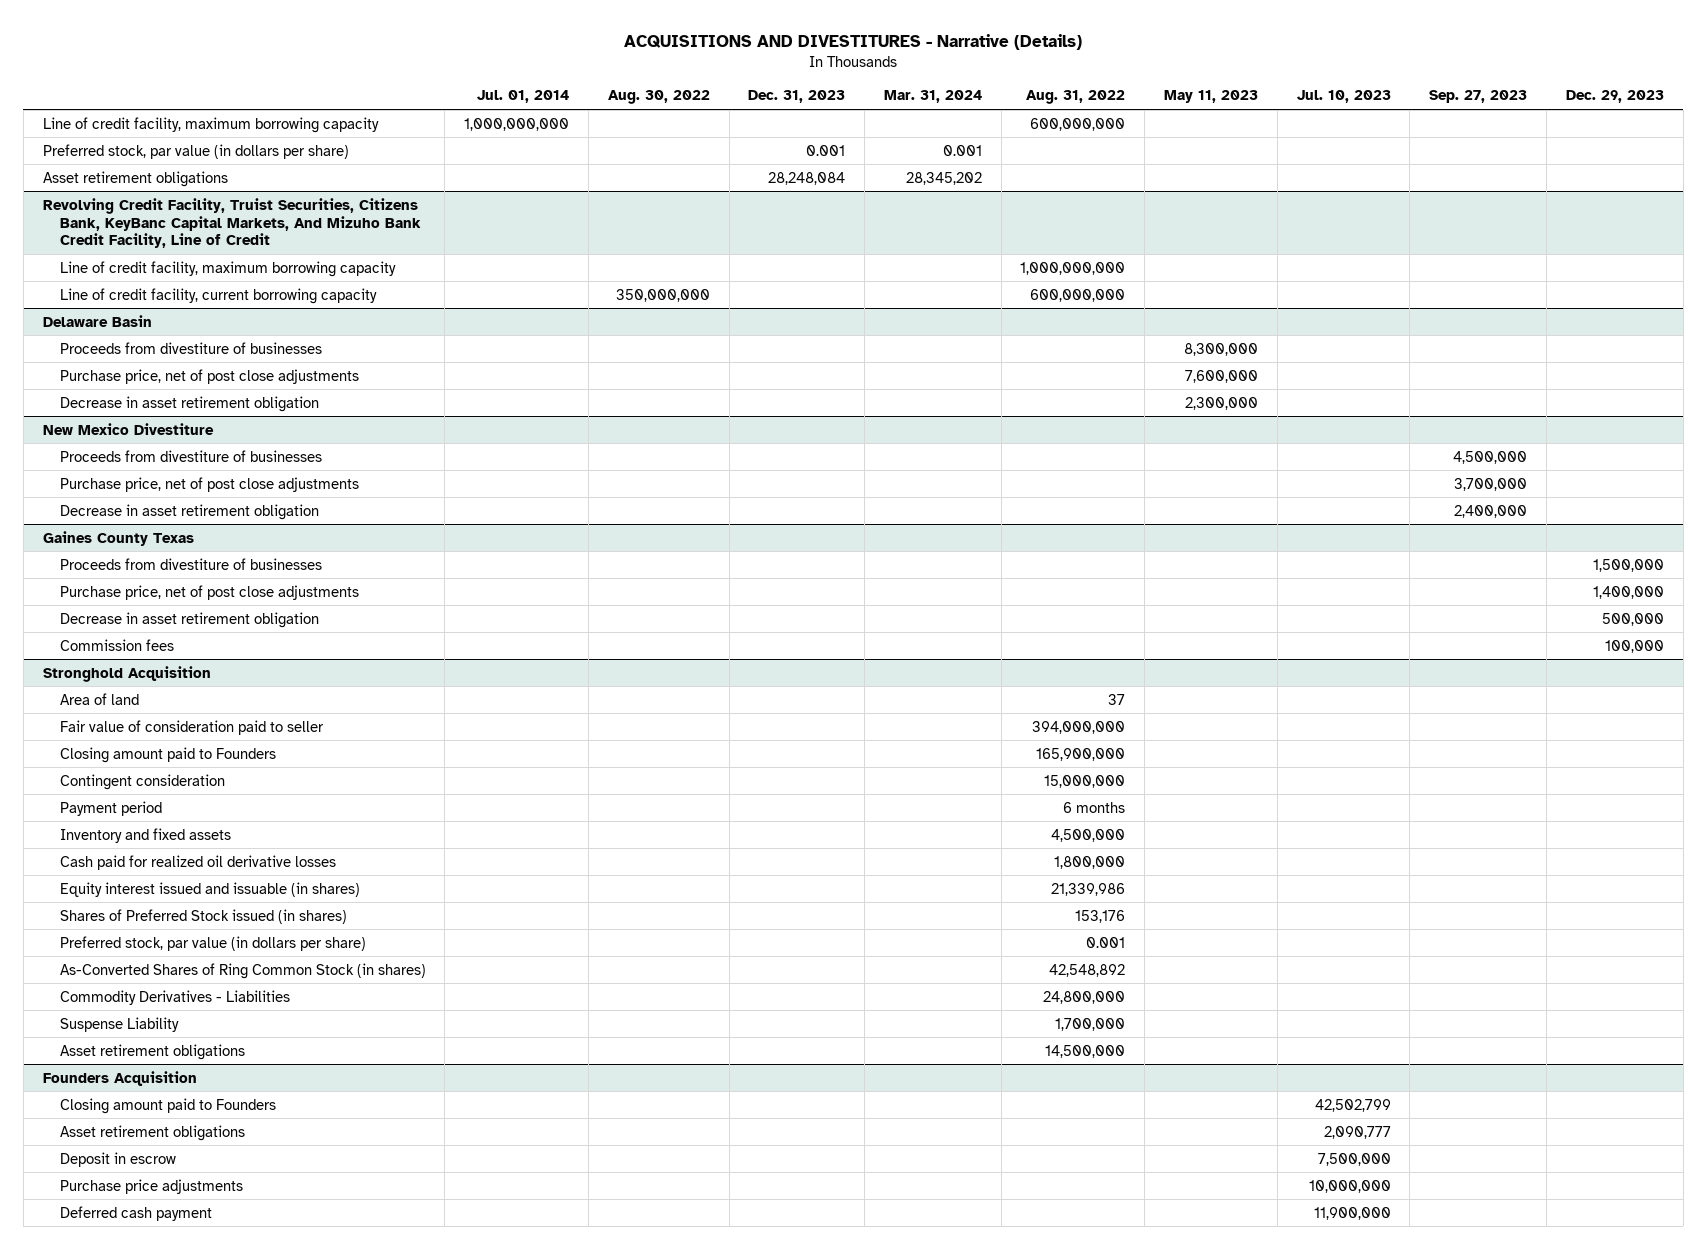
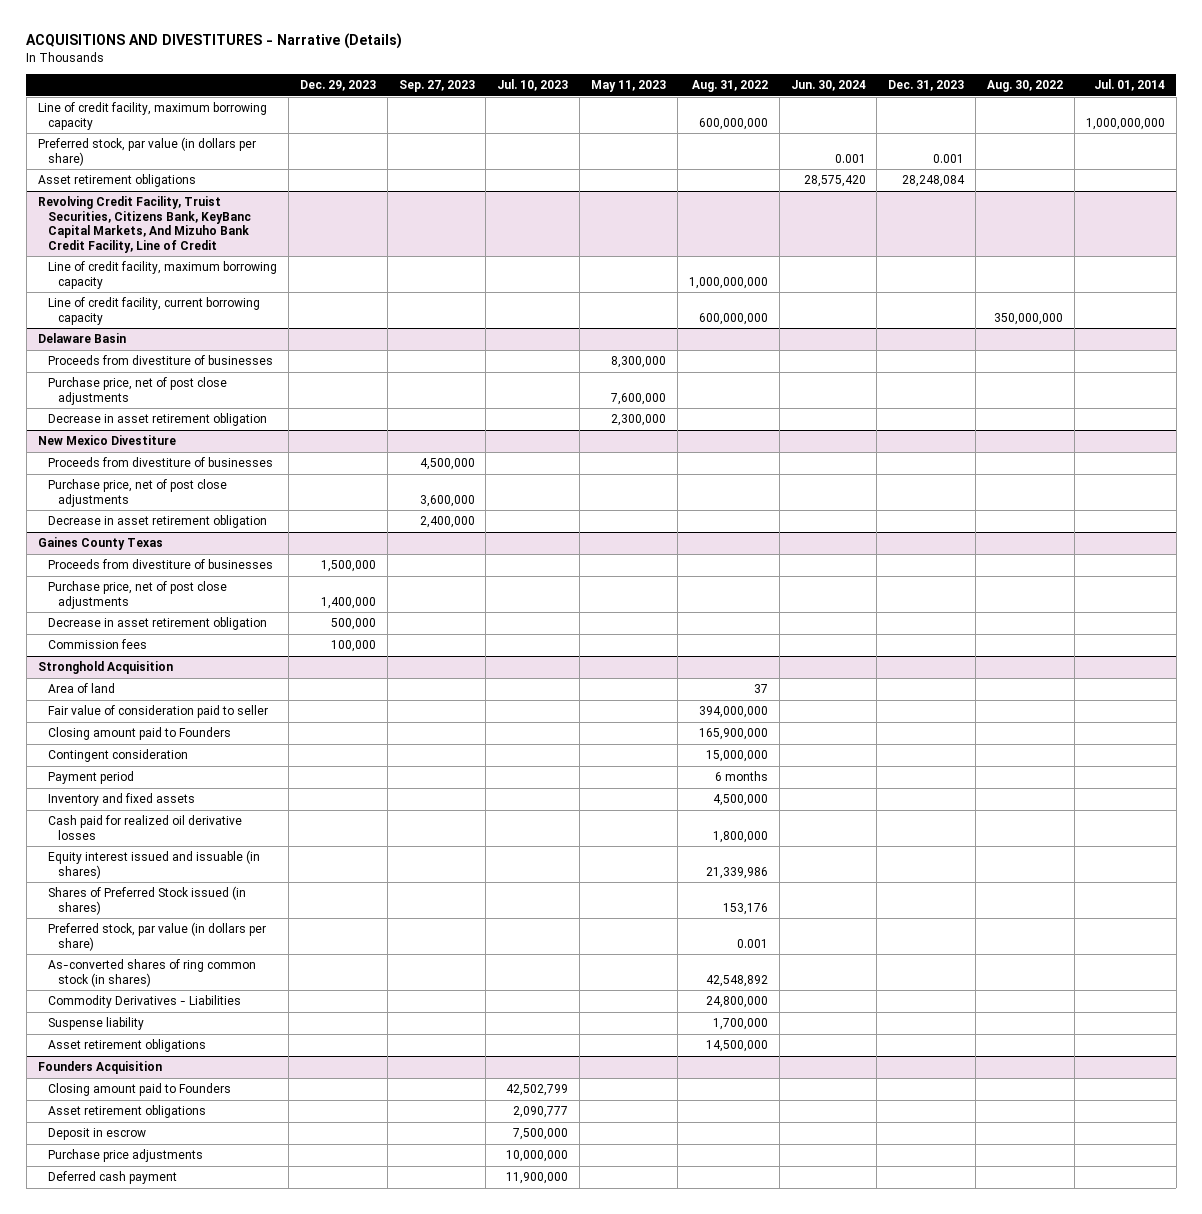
[883,90,982,104] Mar. 31, 2024 -> none
none -> [790,79,866,91] Jun. 30, 2024
[1454,477,1528,491] 3,700,000 -> [419,494,475,507] 3,600,000
[59,962,426,979] As-Converted Shares of Ring Common Stock (in shares) -> [47,959,256,987] As-converted shares of ring common stock (in shares)
[59,1016,179,1032] Suspense Liability -> [47,1017,144,1031] Suspense liability

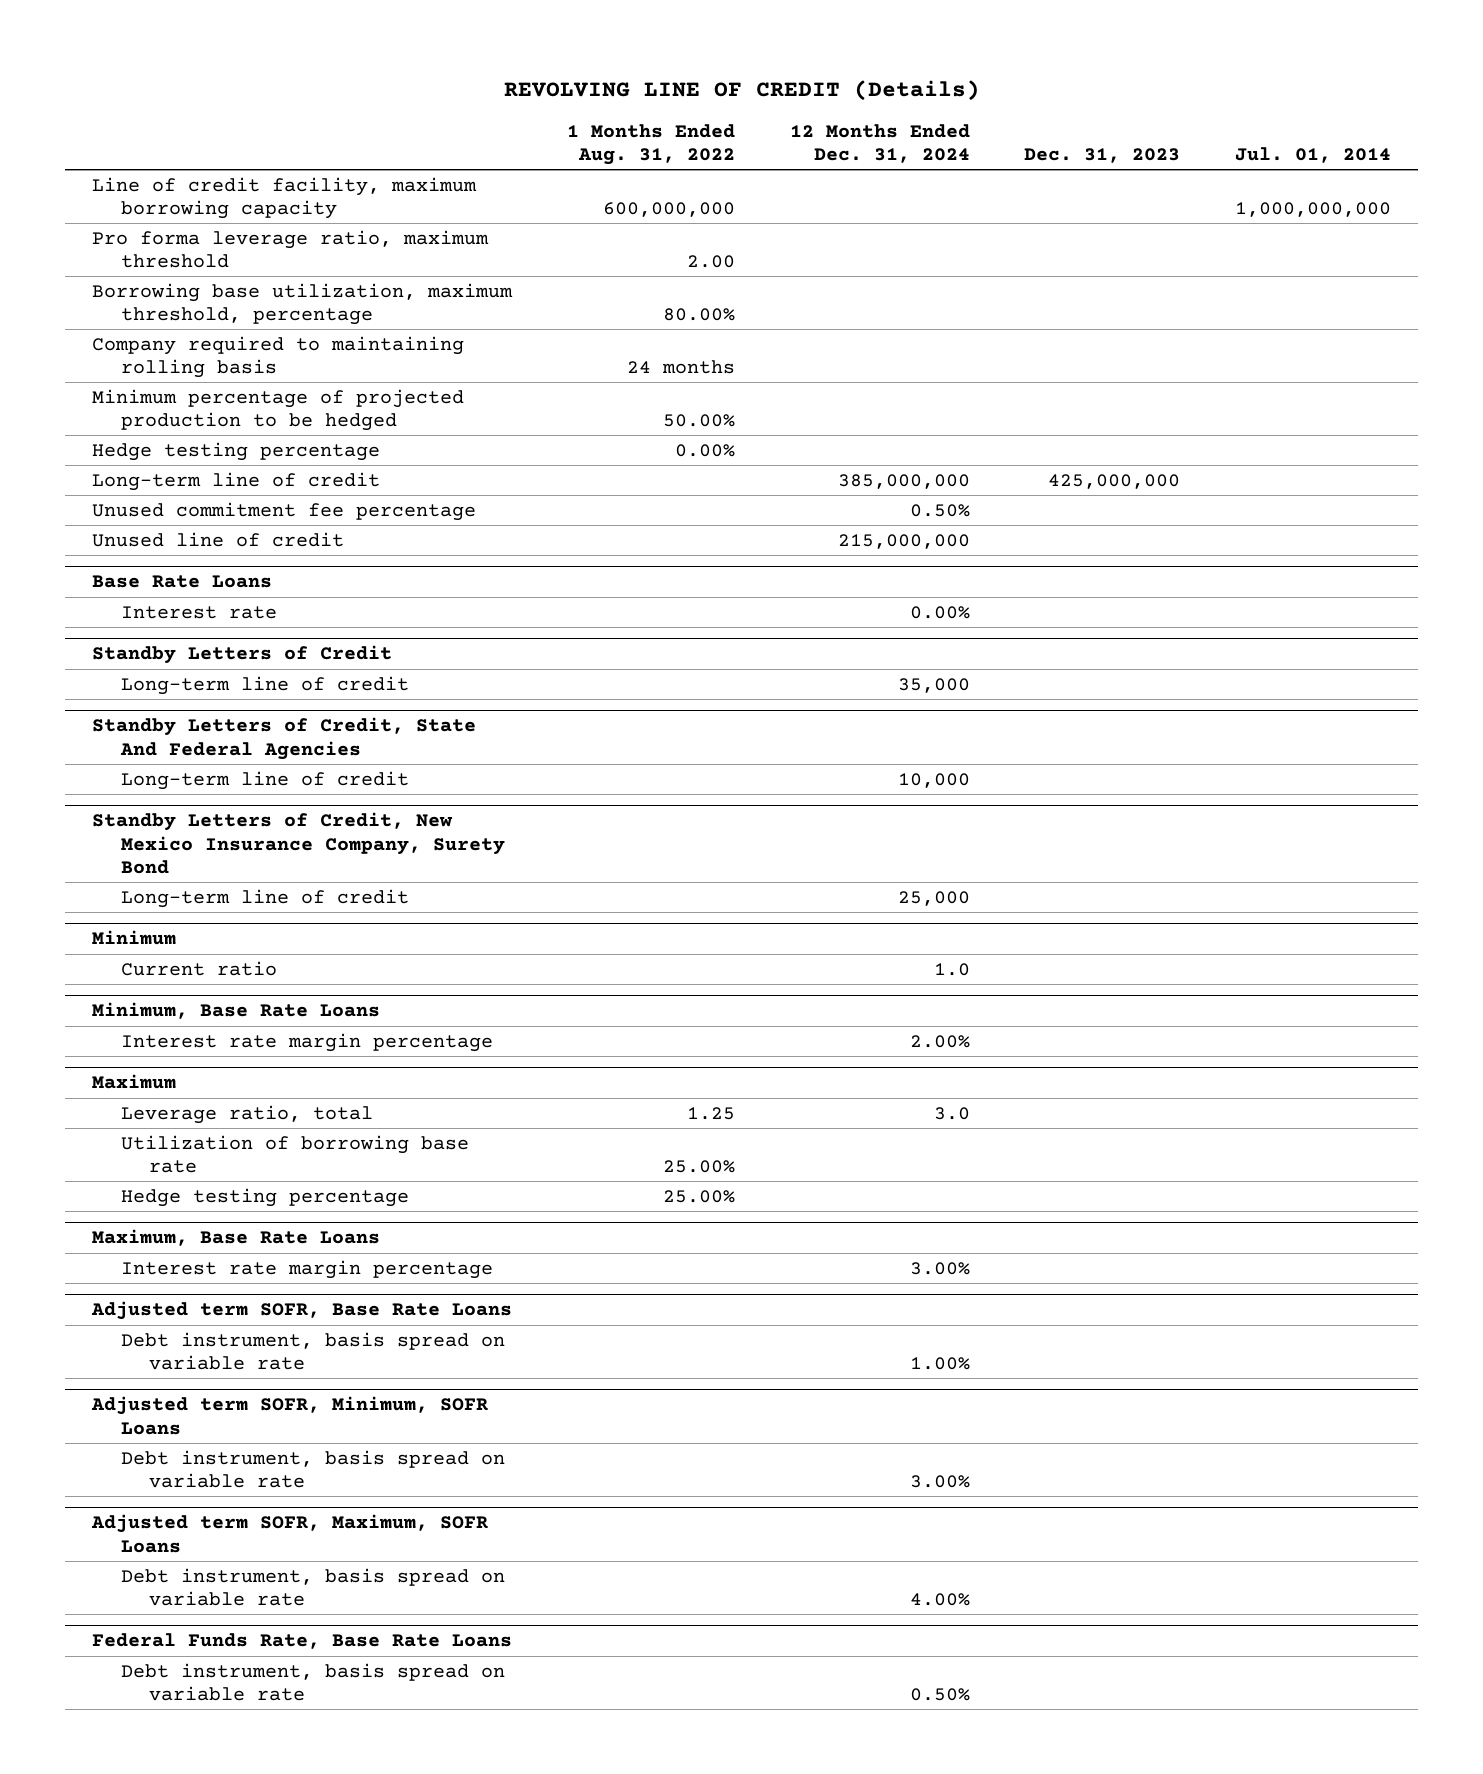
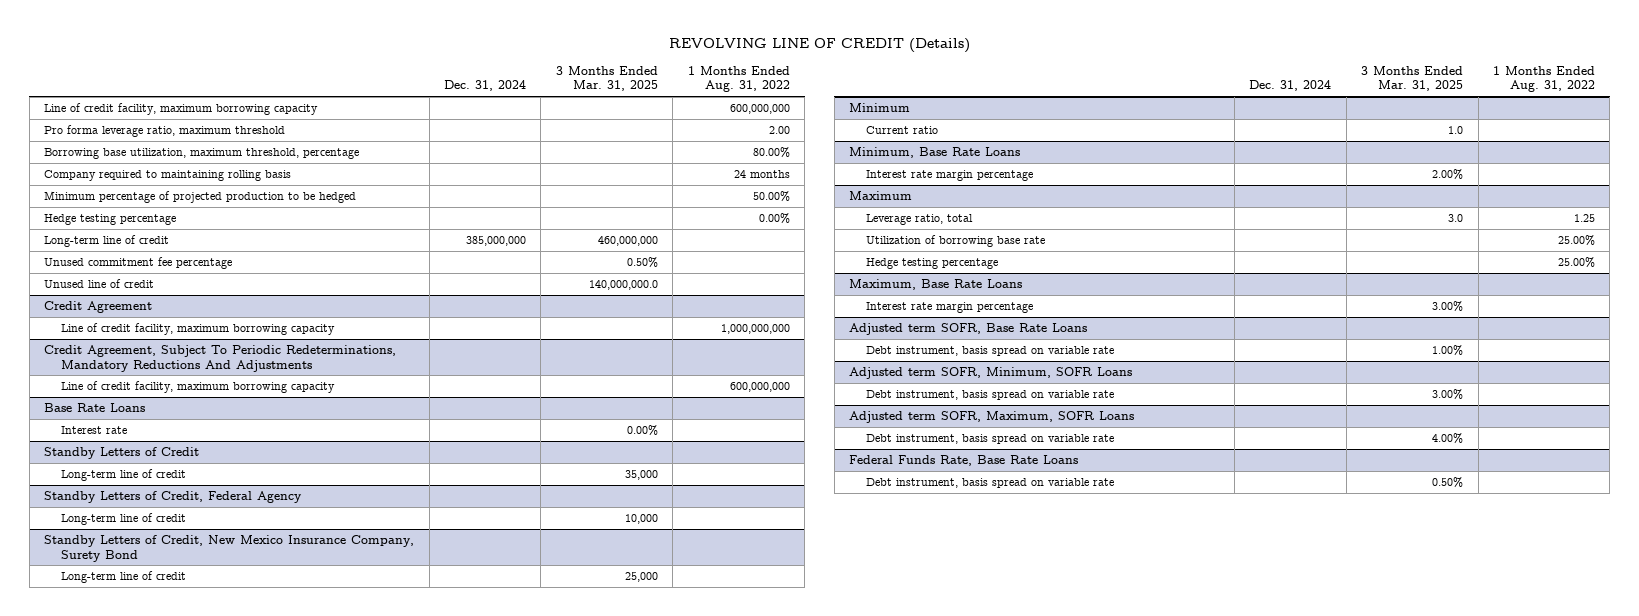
[789,123,970,164] 12 Months Ended Dec. 31, 2024 -> none
[1024,148,1181,164] Dec. 31, 2023 -> none
[1235,147,1392,164] Jul. 01, 2014 -> none
none -> [443,80,526,92] Dec. 31, 2024
none -> [555,65,658,92] 3 Months Ended Mar. 31, 2025
none -> [44,300,153,313] Credit Agreement
none -> [60,322,335,335] Line of credit facility, maximum borrowing capacity
none -> [44,344,397,372] Credit Agreement, Subject To Periodic Redeterminations, Mandatory Reductions And Adjustments
none -> [60,380,335,393] Line of credit facility, maximum borrowing capacity
[92,717,477,760] Standby Letters of Credit, State And Federal Agencies -> [44,490,303,503] Standby Letters of Credit, Federal Agency

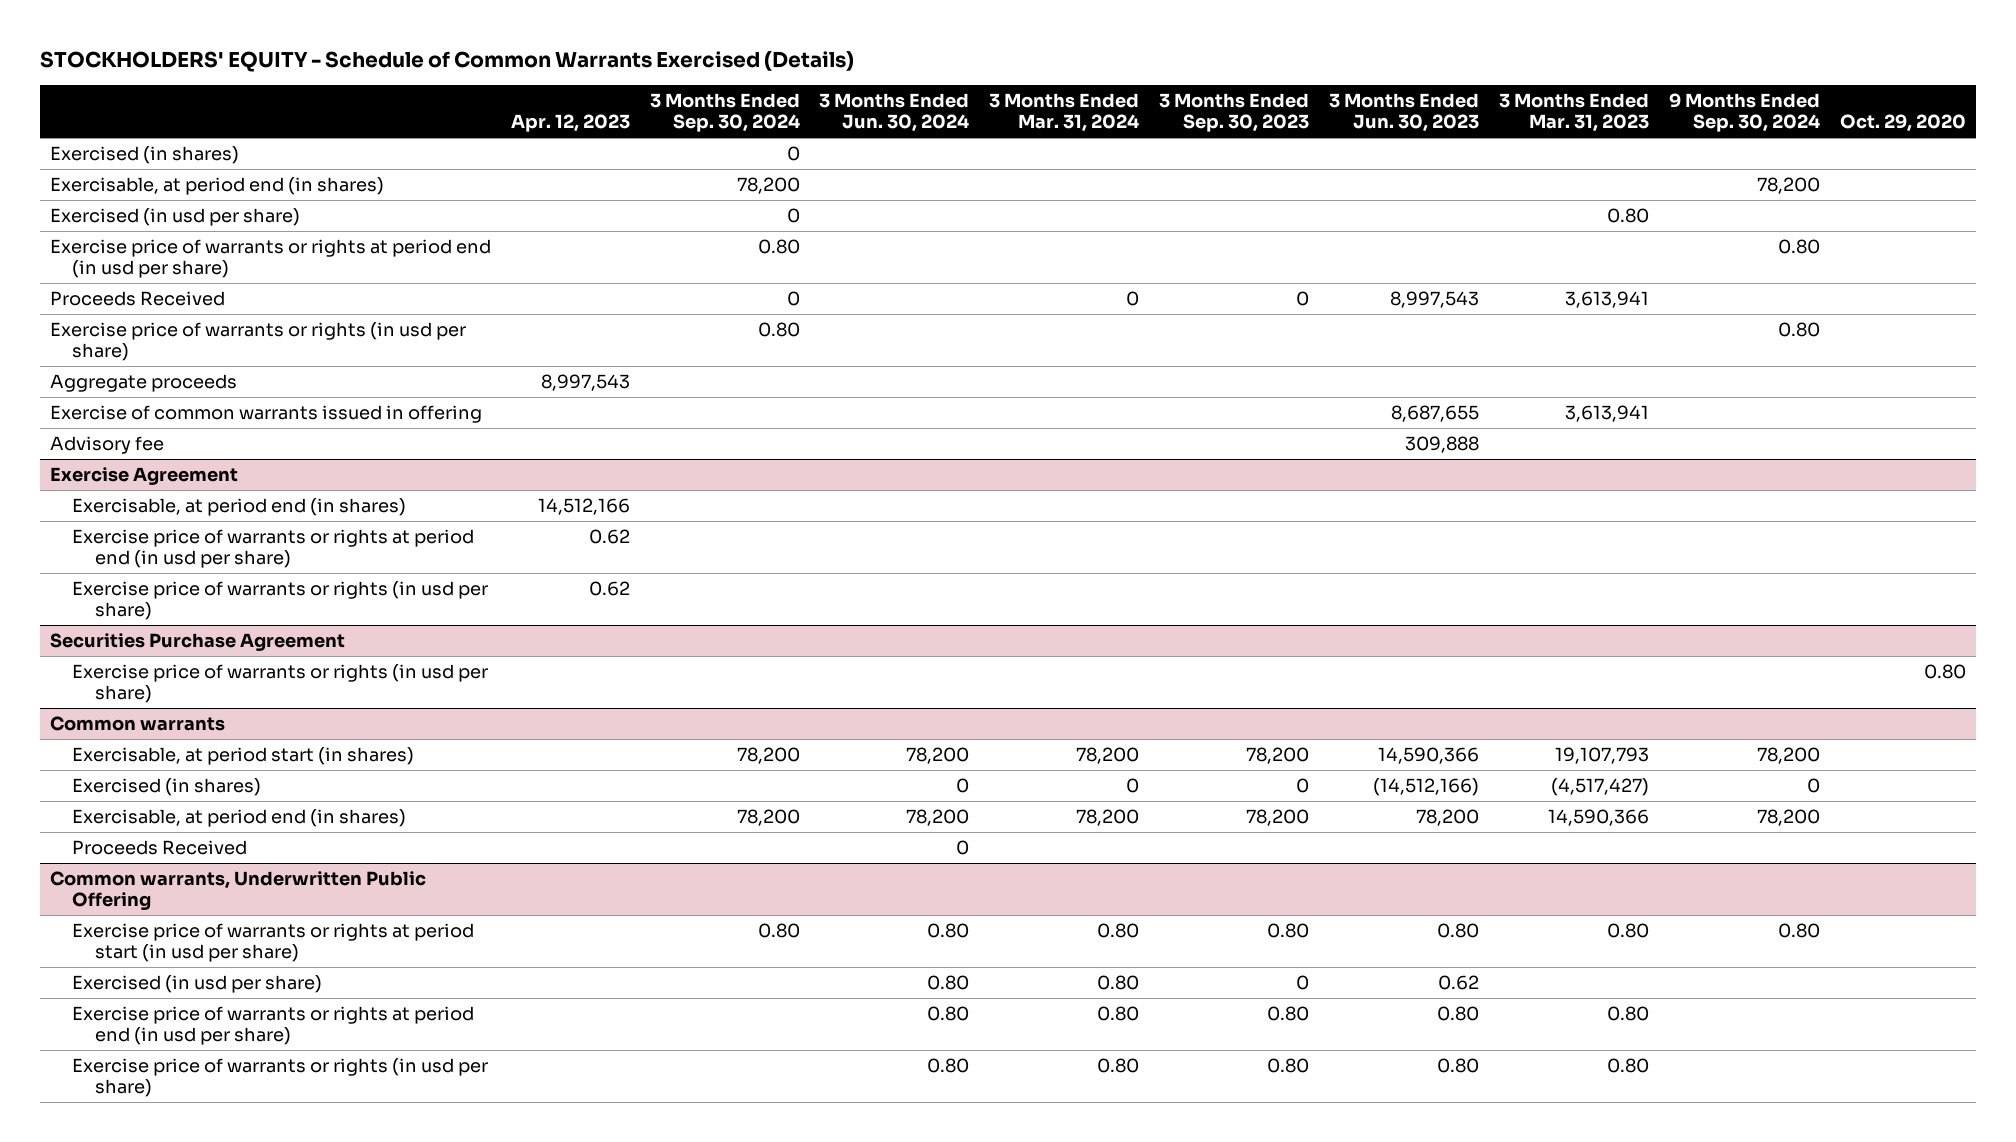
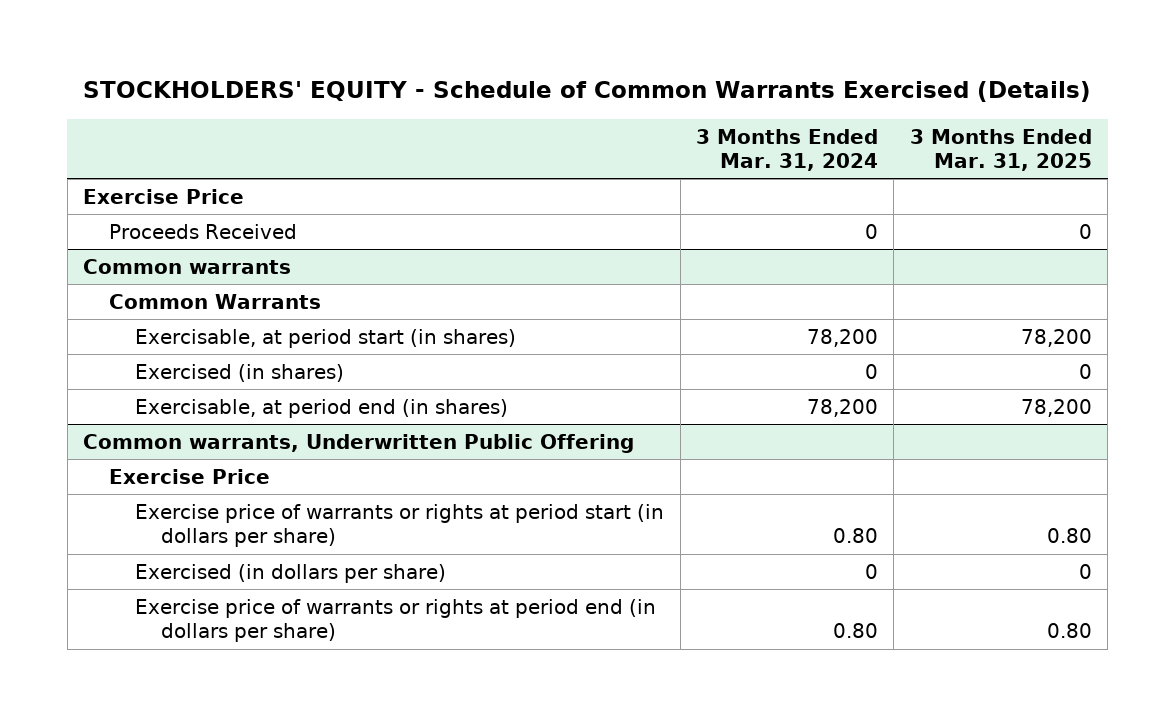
[510,114,630,133] Apr. 12, 2023 -> none
[649,92,800,133] 3 Months Ended Sep. 30, 2024 -> none
[819,92,970,133] 3 Months Ended Jun. 30, 2024 -> none
[1159,92,1310,133] 3 Months Ended Sep. 30, 2023 -> none
[1329,92,1480,133] 3 Months Ended Jun. 30, 2023 -> none
[1499,92,1650,133] 3 Months Ended Mar. 31, 2023 -> none
[1669,92,1821,133] 9 Months Ended Sep. 30, 2024 -> none
[1840,114,1967,133] Oct. 29, 2020 -> none
none -> [909,128,1092,172] 3 Months Ended Mar. 31, 2025
[49,145,239,164] Exercised (in shares) -> none
[49,176,384,195] Exercisable, at period end (in shares) -> none
[49,207,300,226] Exercised (in usd per share) -> none
[49,238,491,279] Exercise price of warrants or rights at period end (in usd per share) -> none
none -> [82,188,244,204] Exercise Price
[49,321,466,362] Exercise price of warrants or rights (in usd per share) -> none
[49,373,237,392] Aggregate proceeds -> none
[49,404,482,423] Exercise of common warrants issued in offering -> none
[49,435,164,454] Advisory fee -> none
[49,466,238,485] Exercise Agreement -> none
[72,497,407,516] Exercisable, at period end (in shares) -> none
[72,528,475,569] Exercise price of warrants or rights at period end (in usd per share) -> none
[72,580,489,621] Exercise price of warrants or rights (in usd per share) -> none
[49,632,345,651] Securities Purchase Agreement -> none
[72,663,489,704] Exercise price of warrants or rights (in usd per share) -> none
none -> [109,293,322,309] Common Warrants
[72,839,248,855] Proceeds Received -> none
[72,1057,489,1098] Exercise price of warrants or rights (in usd per share) -> none
none -> [109,468,271,484] Exercise Price
[72,922,475,963] Exercise price of warrants or rights at period start (in usd per share) -> [135,503,665,548] Exercise price of warrants or rights at period start (in dollars per share)
[72,974,323,993] Exercised (in usd per share) -> [135,563,447,583] Exercised (in dollars per share)
[1097,974,1140,990] 0.80 -> [864,563,878,579] 0
[72,1005,475,1046] Exercise price of warrants or rights at period end (in usd per share) -> [135,598,657,643] Exercise price of warrants or rights at period end (in dollars per share)

